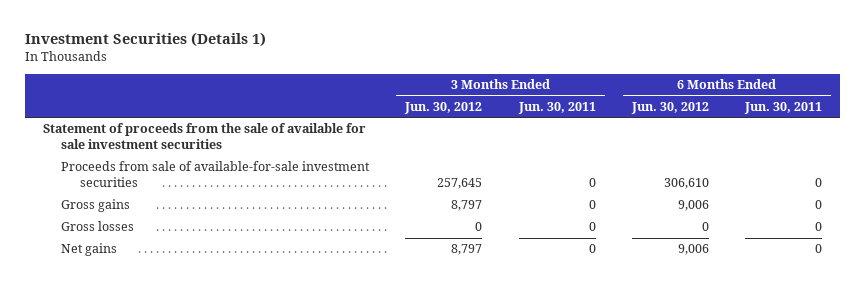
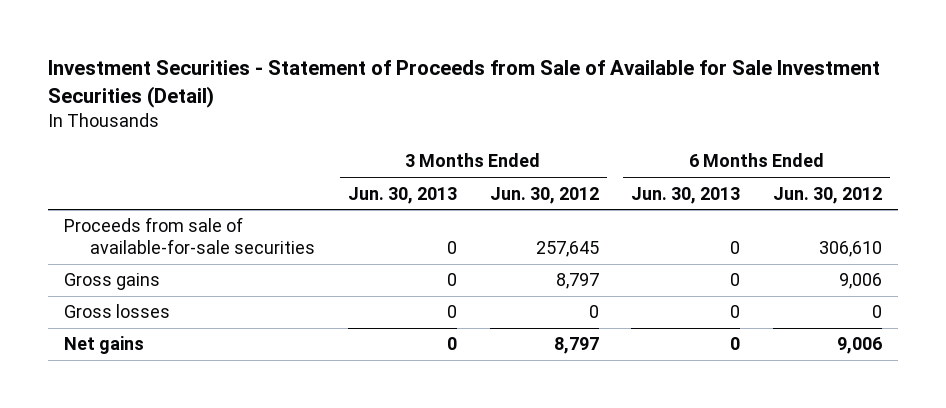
[24,32,266,48] Investment Securities (Details 1) -> [47,60,880,109] Investment Securities - Statement of Proceeds from Sale of Available for Sale Investment Securities (Detail)
[517,101,596,114] Jun. 30, 2011 -> none
[743,101,822,114] Jun. 30, 2011 -> none
none -> [348,186,458,204] Jun. 30, 2013
none -> [631,186,741,204] Jun. 30, 2013
[43,123,367,150] Statement of proceeds from the sale of available for sale investment securities -> none
[61,161,371,188] Proceeds from sale of available-for-sale investment securities -> [64,217,316,254] Proceeds from sale of available-for-sale securities

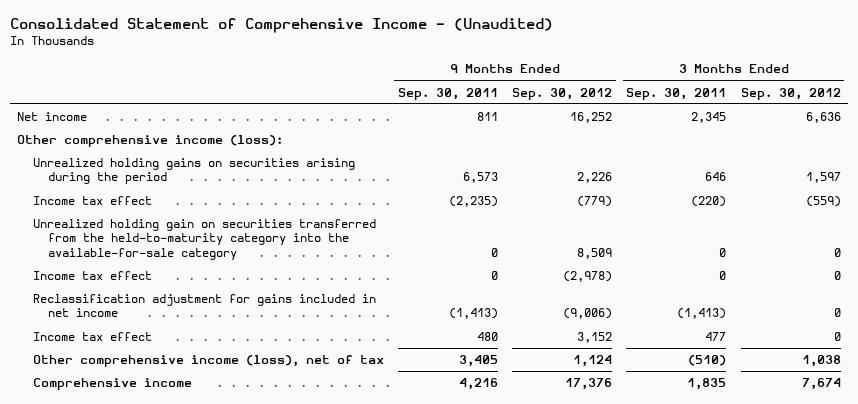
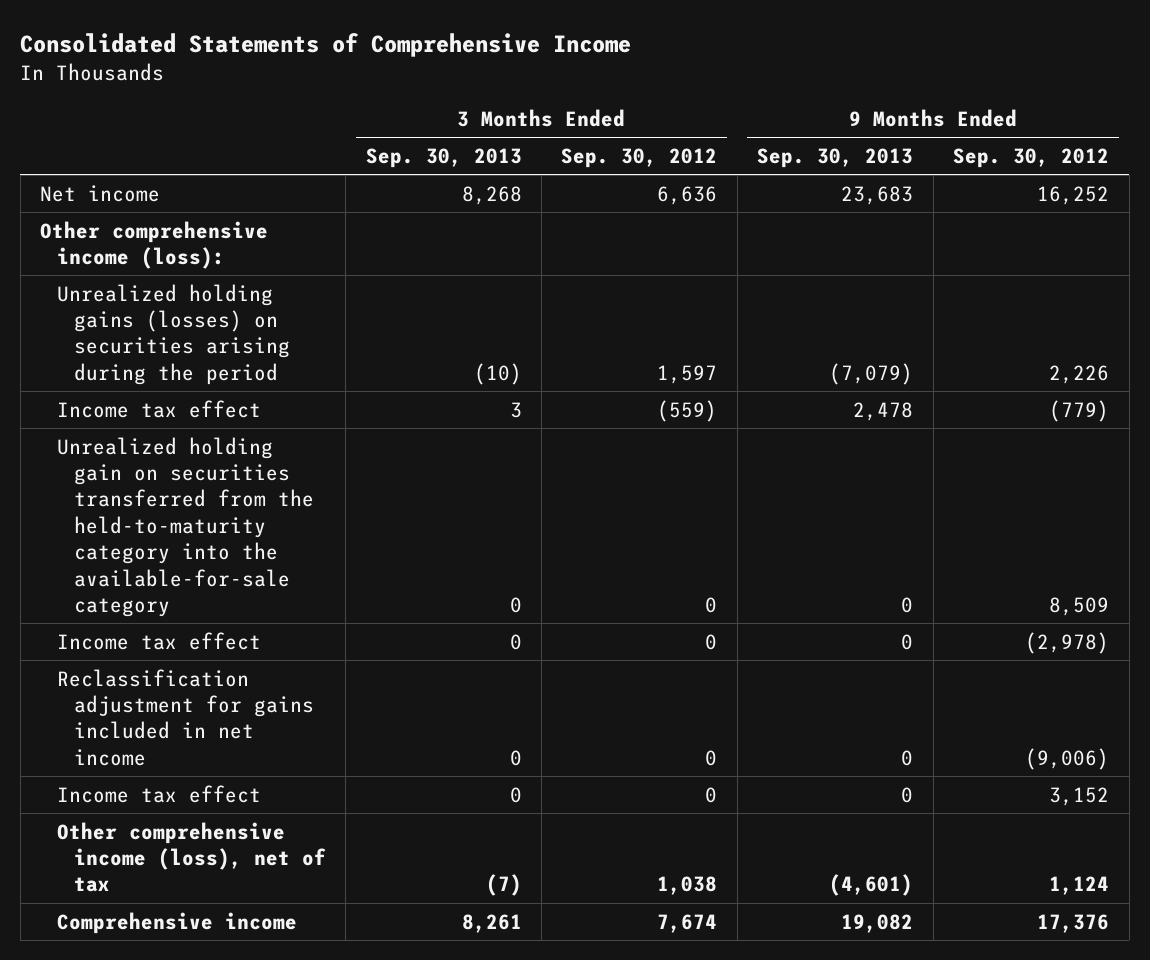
[9,17,553,33] Consolidated Statement of Comprehensive Income - (Unaudited) -> [20,33,632,58] Consolidated Statements of Comprehensive Income
[397,87,498,100] Sep. 30, 2011 -> none
[626,87,727,100] Sep. 30, 2011 -> none
none -> [365,147,522,168] Sep. 30, 2013
none -> [757,147,914,168] Sep. 30, 2013
[32,158,355,185] Unrealized holding gains on securities arising during the period -> [56,283,290,385] Unrealized holding gains (losses) on securities arising during the period

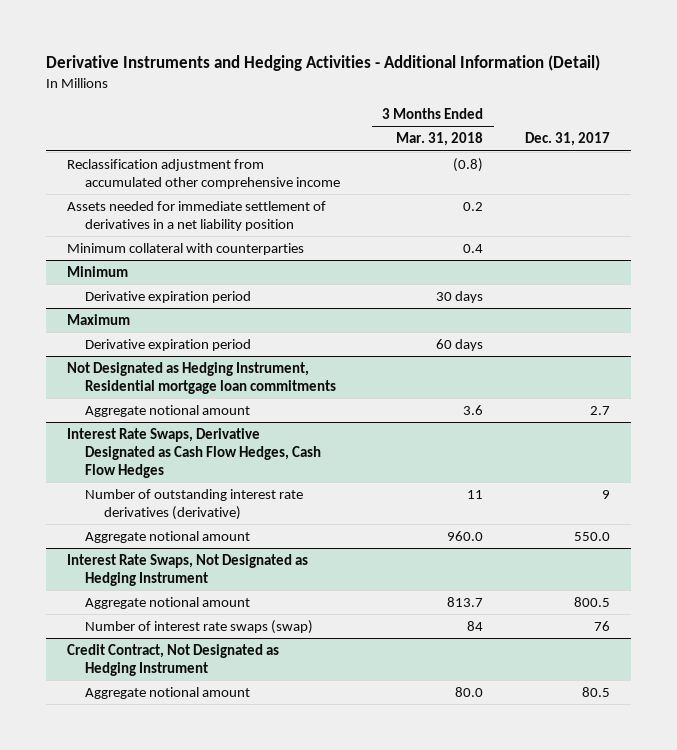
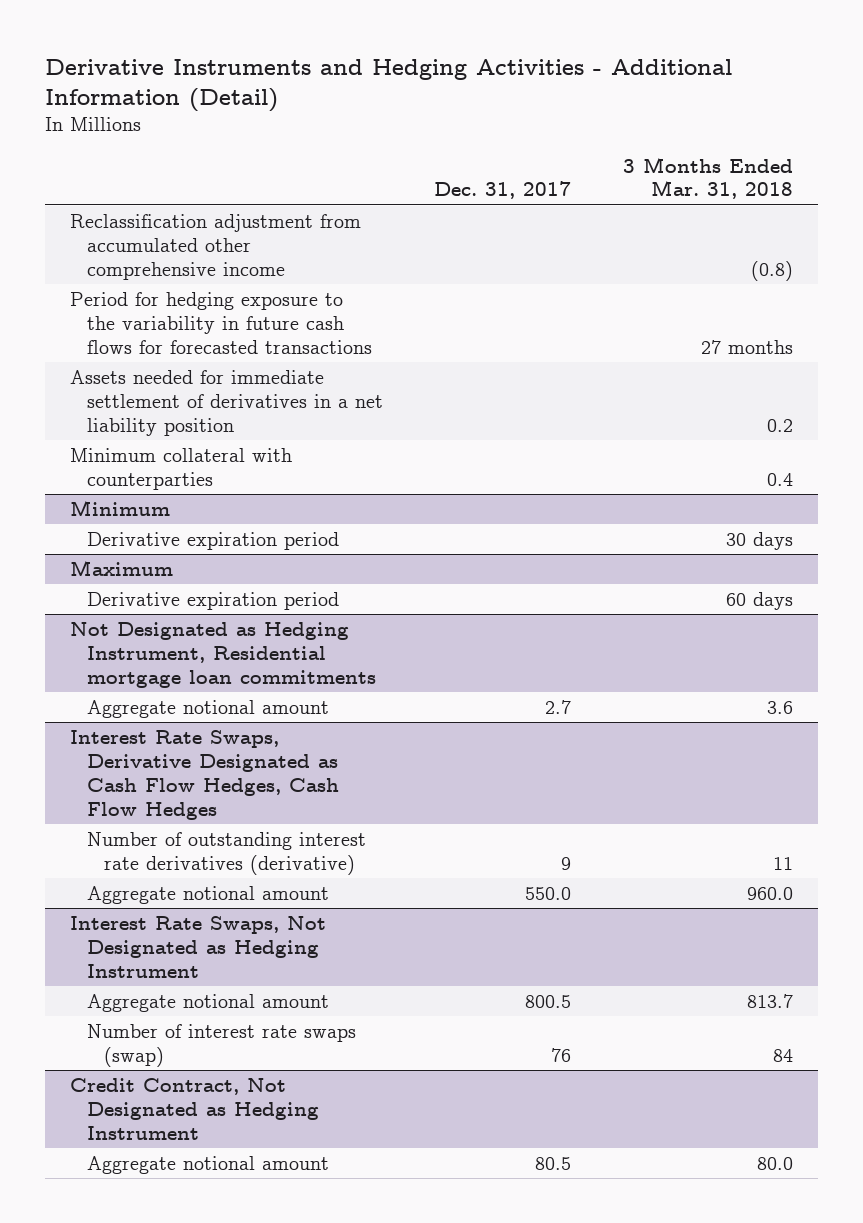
none -> [70,291,373,354] Period for hedging exposure to the variability in future cash flows for forecasted transactions

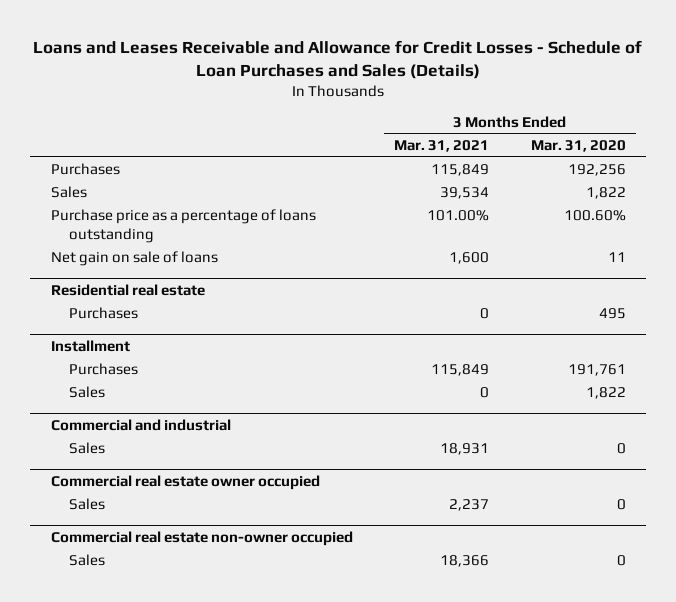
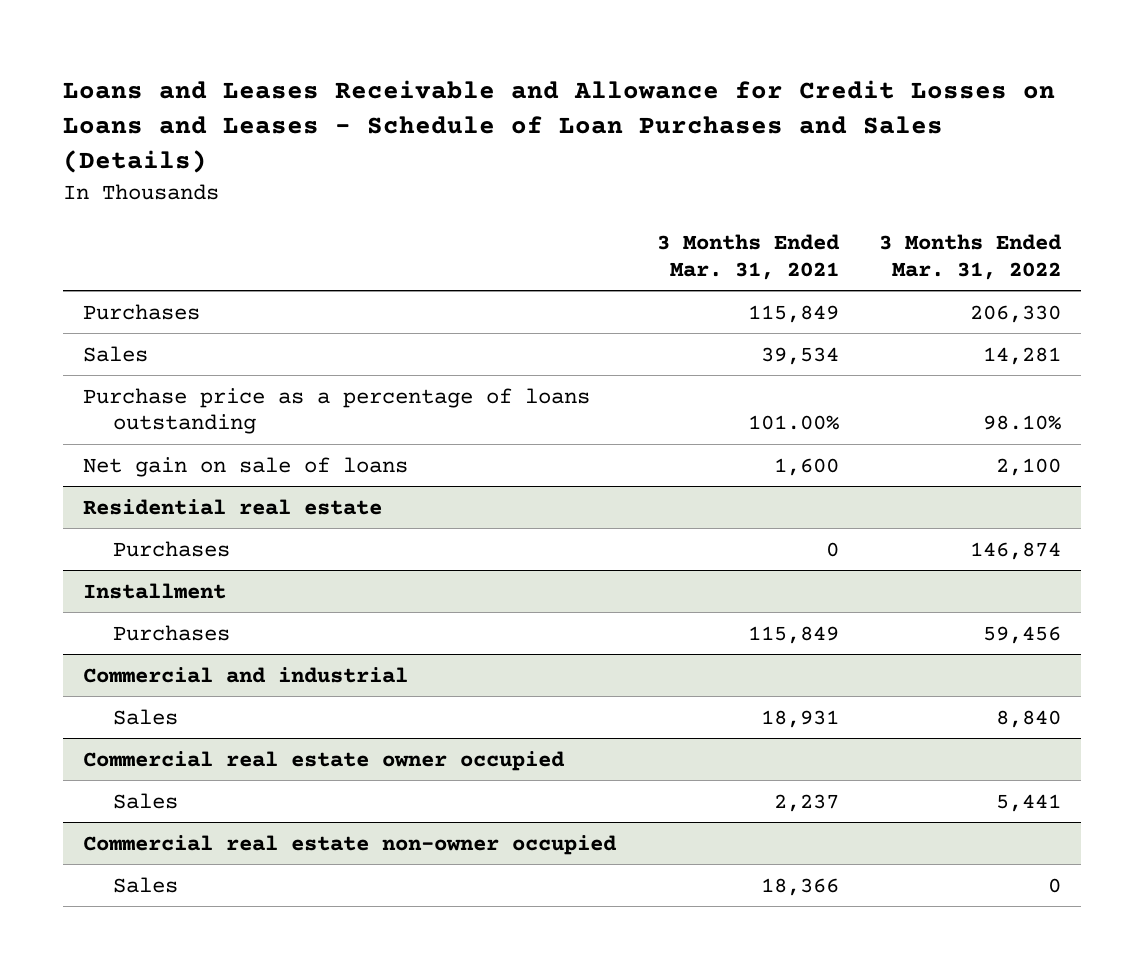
[33,40,643,80] Loans and Leases Receivable and Allowance for Credit Losses - Schedule of Loan Purchases and Sales (Details) -> [63,80,1056,174] Loans and Leases Receivable and Allowance for Credit Losses on Loans and Leases - Schedule of Loan Purchases and Sales (Details)
[530,140,626,153] Mar. 31, 2020 -> none
none -> [878,234,1062,280] 3 Months Ended Mar. 31, 2022
[69,386,106,399] Sales -> none

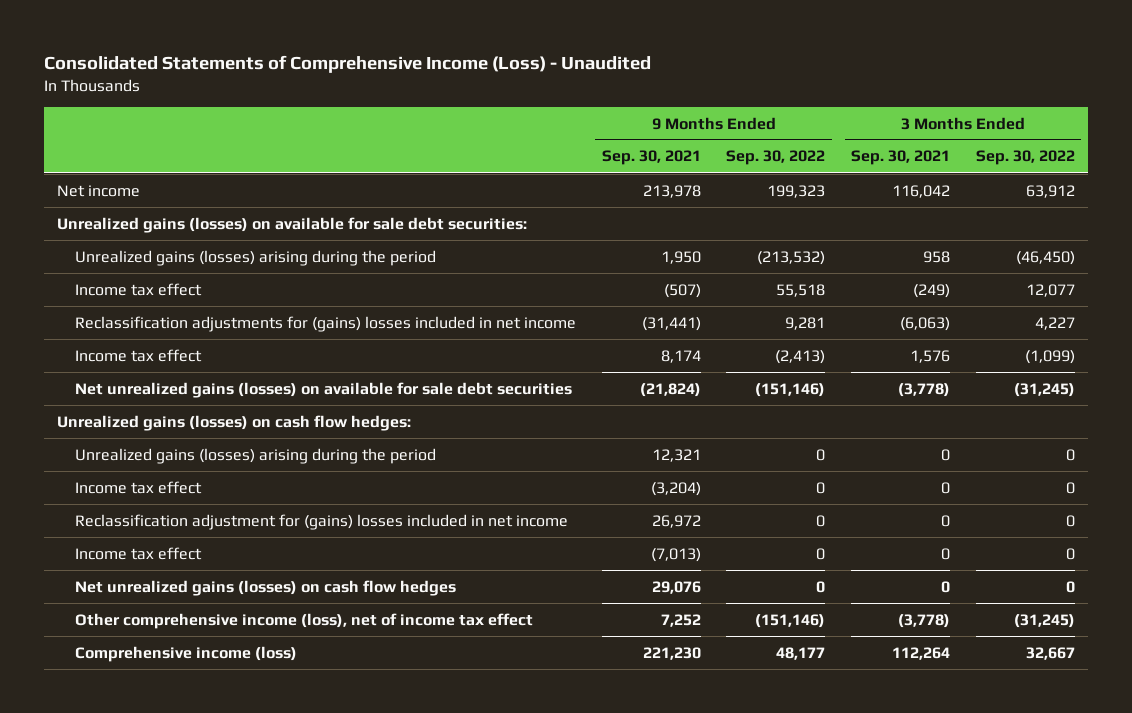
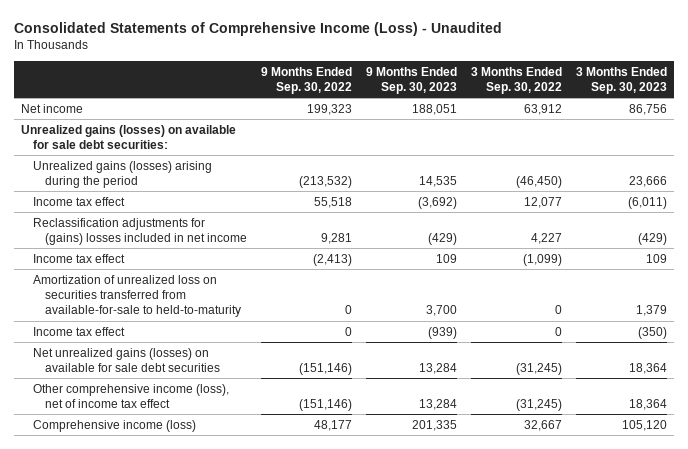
[601,150,701,166] Sep. 30, 2021 -> none
[851,150,951,166] Sep. 30, 2021 -> none
none -> [365,66,457,94] 9 Months Ended Sep. 30, 2023
none -> [575,66,667,94] 3 Months Ended Sep. 30, 2023
[57,414,412,431] Unrealized gains (losses) on cash flow hedges: -> none
[74,447,436,464] Unrealized gains (losses) arising during the period -> none
[74,480,202,494] Income tax effect -> none
[74,513,568,530] Reclassification adjustment for (gains) losses included in net income -> none
none -> [32,274,241,318] Amortization of unrealized loss on securities transferred from available-for-sale to held-to-maturity
[74,579,456,596] Net unrealized gains (losses) on cash flow hedges -> none
[74,381,572,398] Net unrealized gains (losses) on available for sale debt securities -> [32,347,220,373] Net unrealized gains (losses) on available for sale debt securities

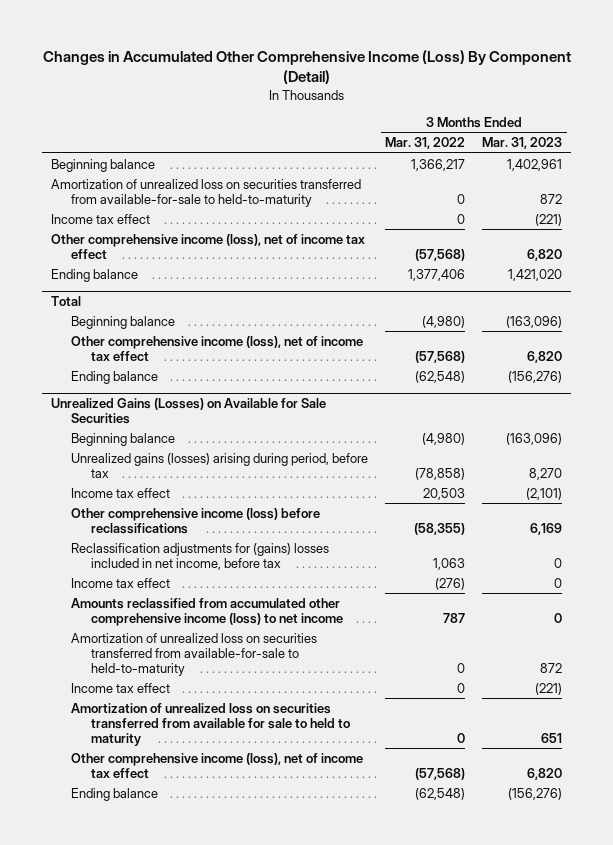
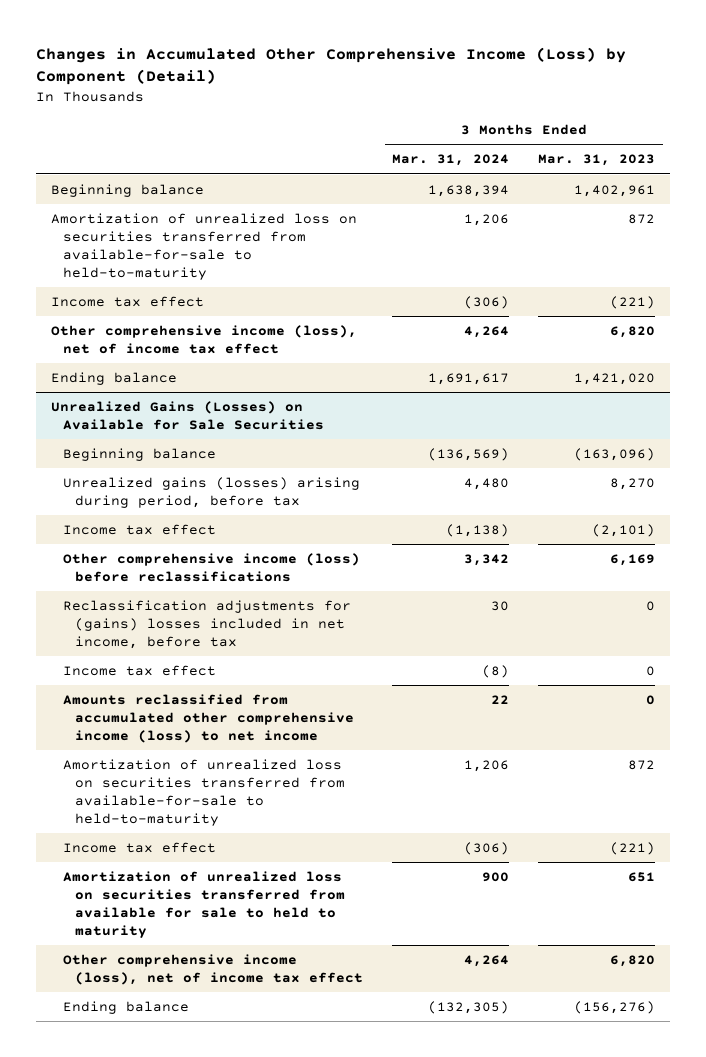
[42,50,571,85] Changes in Accumulated Other Comprehensive Income (Loss) By Component (Detail) -> [36,46,627,86] Changes in Accumulated Other Comprehensive Income (Loss) by Component (Detail)
[385,137,466,150] Mar. 31, 2022 -> none
none -> [392,154,510,167] Mar. 31, 2024
[50,296,81,307] Total -> none
[71,315,176,329] Beginning balance -> none
[71,335,364,361] Other comprehensive income (loss), net of income tax effect -> none
[71,370,159,384] Ending balance -> none

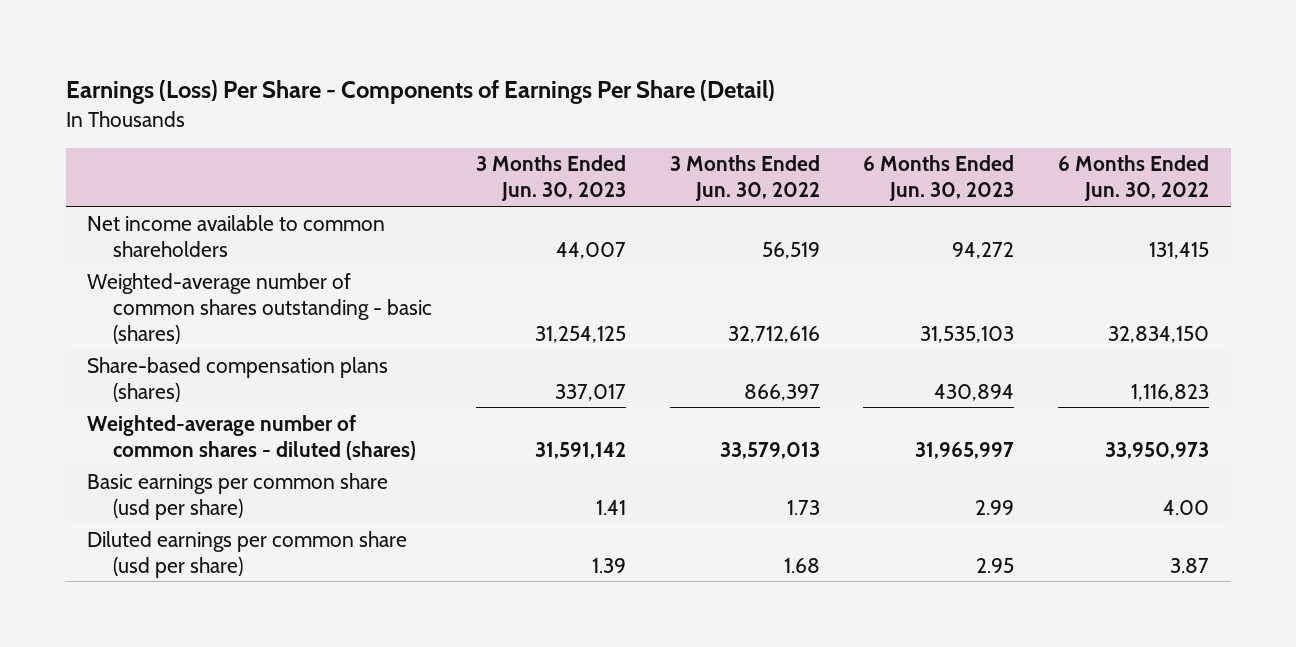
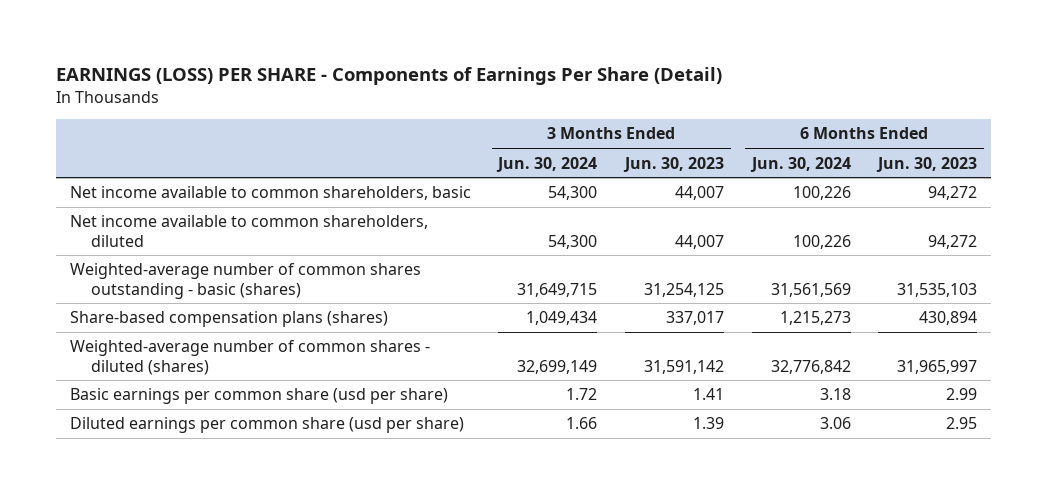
[65,80,775,105] Earnings (Loss) Per Share - Components of Earnings Per Share (Detail) -> [56,67,723,86] EARNINGS (LOSS) PER SHARE - Components of Earnings Per Share (Detail)
[669,155,820,202] 3 Months Ended Jun. 30, 2022 -> none
[1057,155,1209,202] 6 Months Ended Jun. 30, 2022 -> none
none -> [496,156,598,172] Jun. 30, 2024
none -> [749,156,851,172] Jun. 30, 2024
[87,214,386,257] Net income available to common shareholders -> [69,186,471,201] Net income available to common shareholders, basic
none -> [69,215,428,247] Net income available to common shareholders, diluted

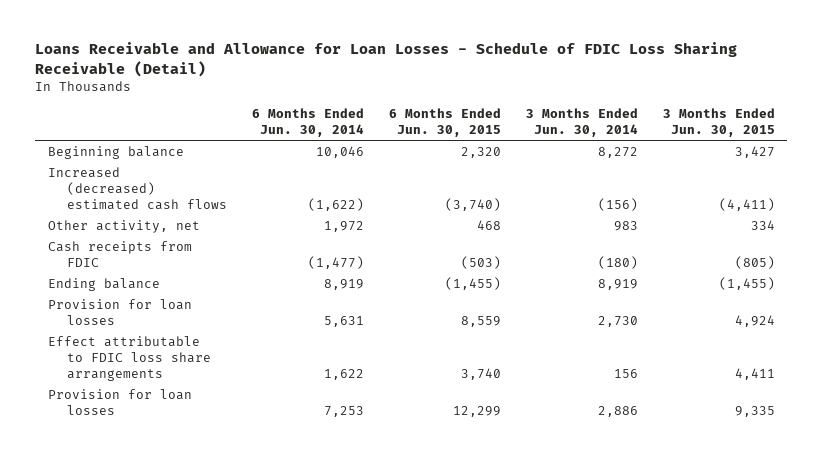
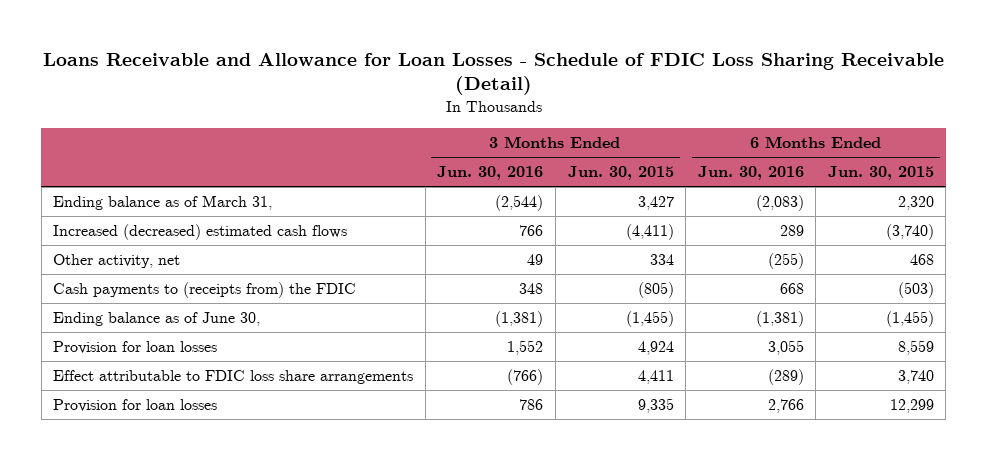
[251,108,364,138] 6 Months Ended Jun. 30, 2014 -> none
[525,108,638,138] 3 Months Ended Jun. 30, 2014 -> none
none -> [437,166,544,181] Jun. 30, 2016
none -> [697,166,804,181] Jun. 30, 2016
[47,145,184,159] Beginning balance -> [53,195,273,211] Ending balance as of March 31,
[47,240,192,267] Cash receipts from FDIC -> [53,282,357,299] Cash payments to (receipts from) the FDIC
[47,277,160,291] Ending balance -> [53,312,261,327] Ending balance as of June 30,

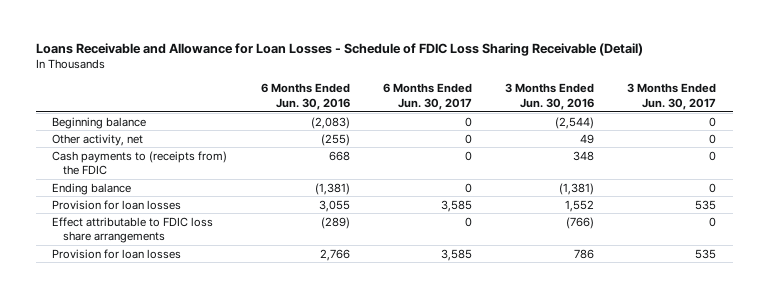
[567,166,674,181] Jun. 30, 2015 -> none
[827,166,934,181] Jun. 30, 2015 -> none
none -> [382,83,472,111] 6 Months Ended Jun. 30, 2017
none -> [627,83,717,111] 3 Months Ended Jun. 30, 2017
[53,224,348,241] Increased (decreased) estimated cash flows -> none
[53,195,273,211] Ending balance as of March 31, -> [52,116,147,129] Beginning balance
[53,312,261,327] Ending balance as of June 30, -> [52,182,132,195] Ending balance

